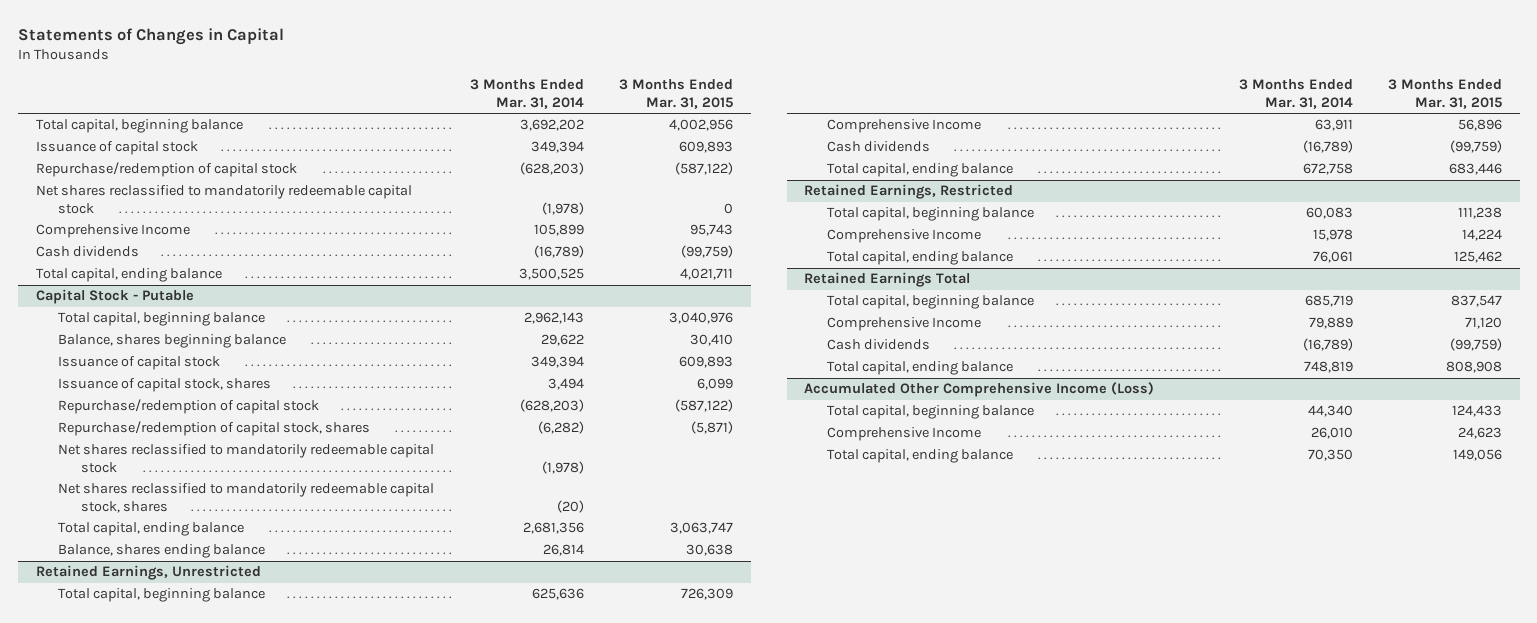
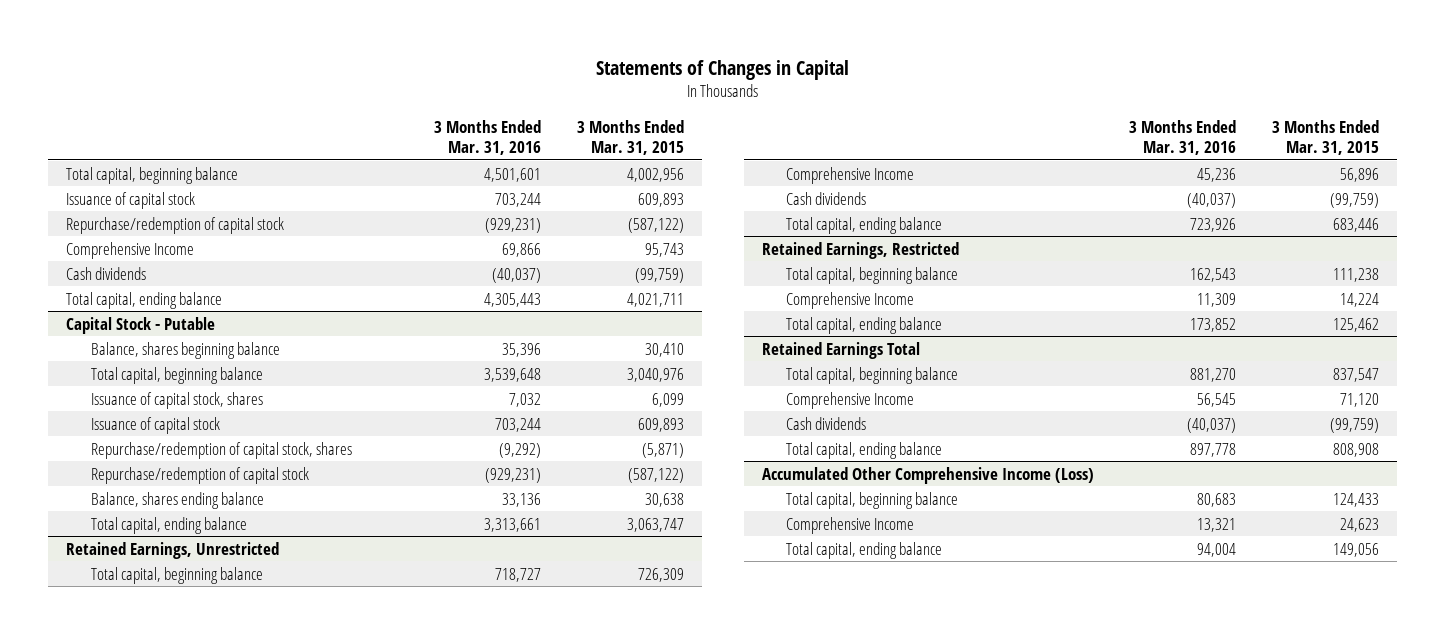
[469,79,584,109] 3 Months Ended Mar. 31, 2014 -> none
none -> [434,119,542,156] 3 Months Ended Mar. 31, 2016
[35,185,412,215] Net shares reclassified to mandatorily redeemable capital stock -> none
[58,312,266,327] Total capital, beginning balance -> [90,366,263,384] Total capital, beginning balance
[58,356,221,371] Issuance of capital stock -> [90,416,220,434] Issuance of capital stock
[58,444,435,474] Net shares reclassified to mandatorily redeemable capital stock -> none
[58,483,435,514] Net shares reclassified to mandatorily redeemable capital stock, shares -> none
[58,399,320,415] Repurchase/redemption of capital stock -> [90,466,309,484] Repurchase/redemption of capital stock
[58,522,245,537] Total capital, ending balance -> [90,516,247,534] Total capital, ending balance

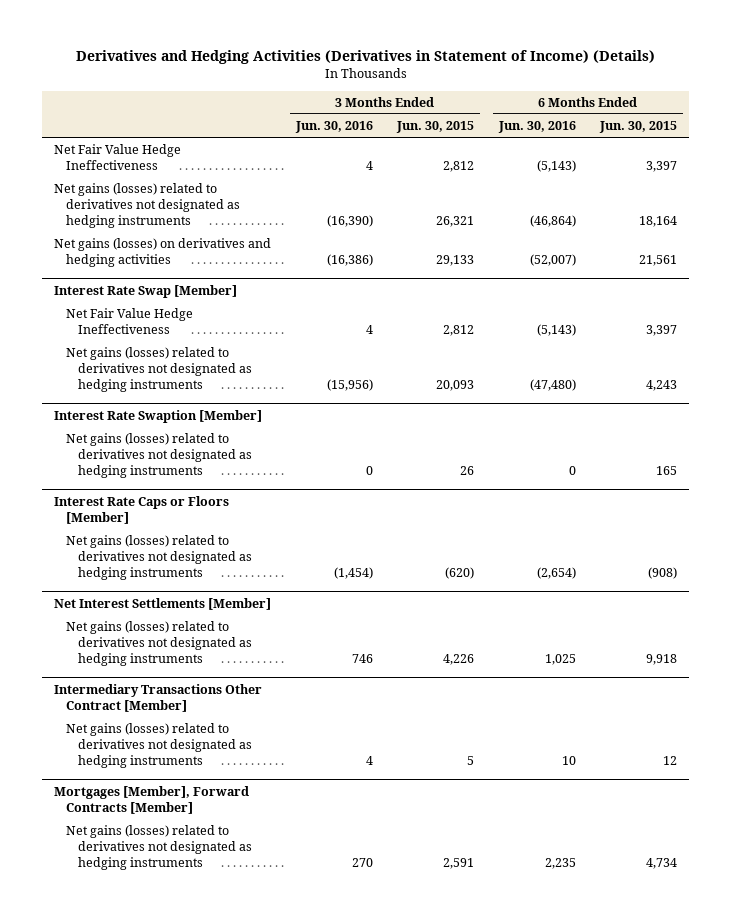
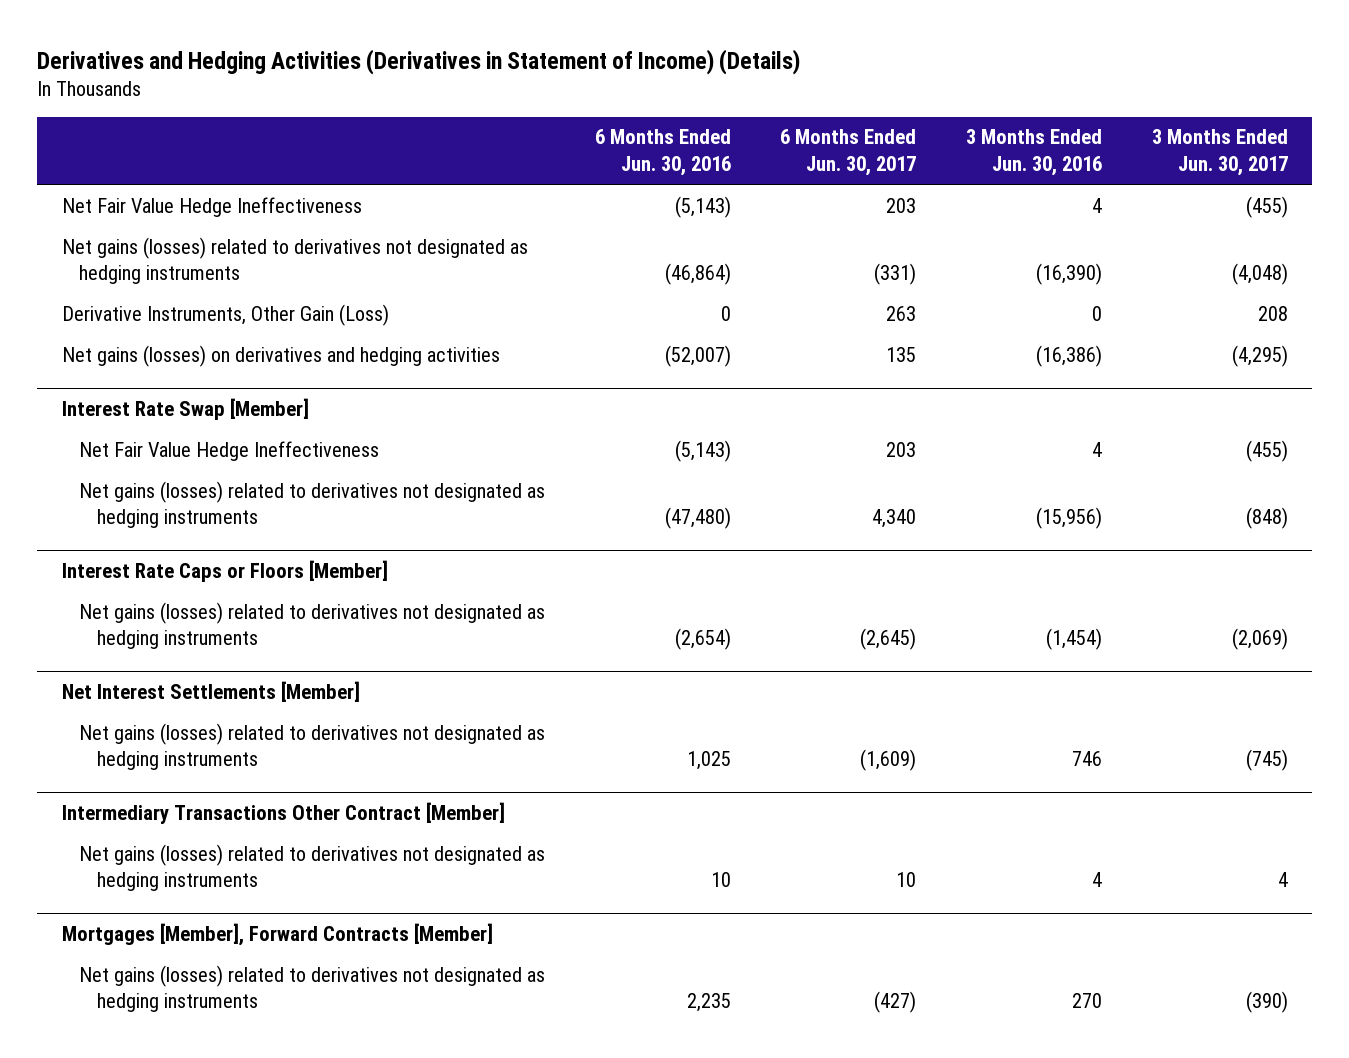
[396,121,475,134] Jun. 30, 2015 -> none
[599,121,678,134] Jun. 30, 2015 -> none
none -> [780,129,917,176] 6 Months Ended Jun. 30, 2017
none -> [1151,129,1288,176] 3 Months Ended Jun. 30, 2017
none -> [61,303,389,326] Derivative Instruments, Other Gain (Loss)
[54,410,263,424] Interest Rate Swaption [Member] -> none
[66,433,252,478] Net gains (losses) related to derivatives not designated as hedging instruments -> none

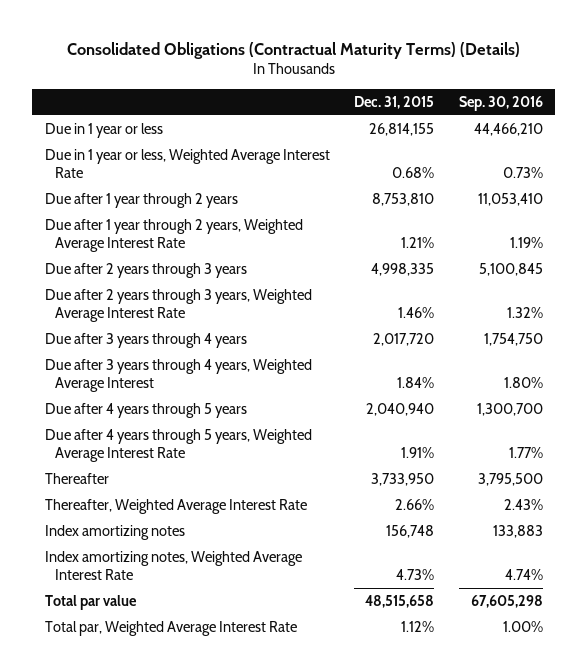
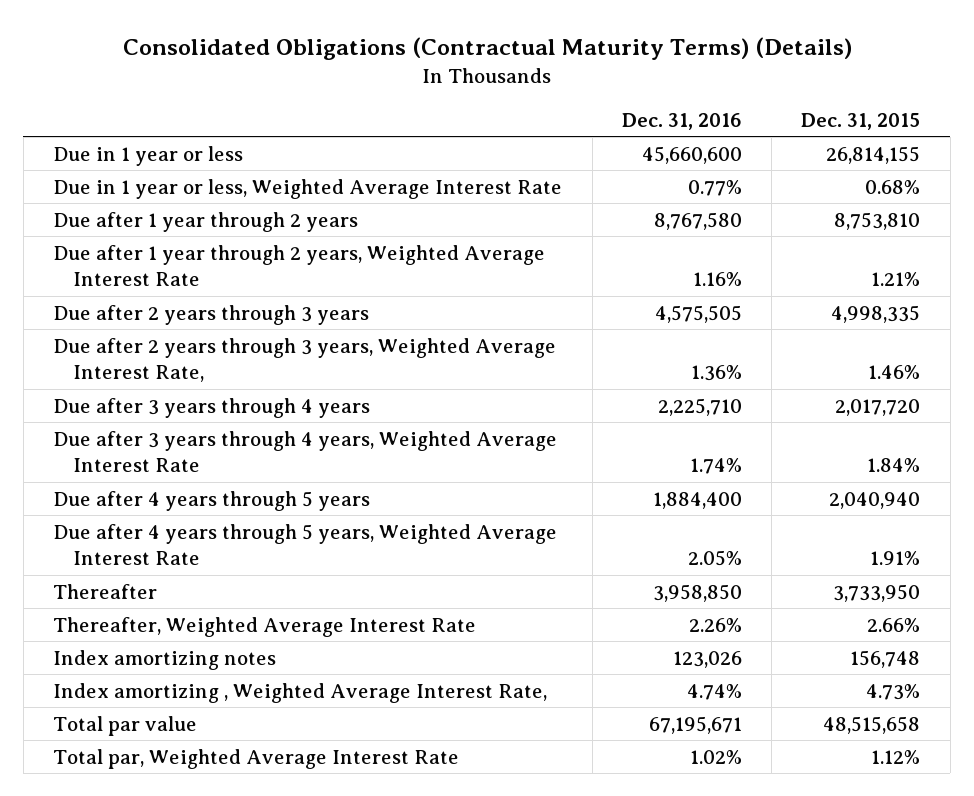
[458,96,543,112] Sep. 30, 2016 -> none
none -> [621,112,742,130] Dec. 31, 2016
[44,289,312,323] Due after 2 years through 3 years, Weighted Average Interest Rate -> [53,337,557,383] Due after 2 years through 3 years, Weighted Average Interest Rate,
[44,359,312,393] Due after 3 years through 4 years, Weighted Average Interest -> [53,430,558,473] Due after 3 years through 4 years, Weighted Average Interest Rate
[44,551,302,581] Index amortizing notes, Weighted Average Interest Rate -> [53,682,548,703] Index amortizing , Weighted Average Interest Rate,

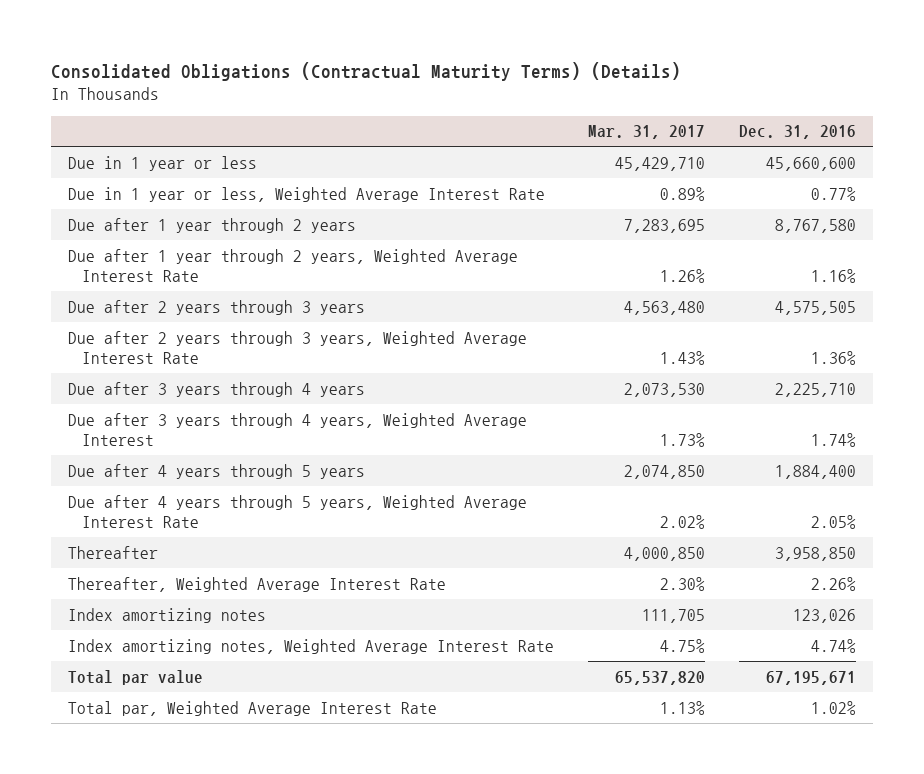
[801,112,921,130] Dec. 31, 2015 -> none
none -> [587,125,705,140] Mar. 31, 2017
[53,337,557,383] Due after 2 years through 3 years, Weighted Average Interest Rate, -> [68,330,528,364] Due after 2 years through 3 years, Weighted Average Interest Rate
[53,430,558,473] Due after 3 years through 4 years, Weighted Average Interest Rate -> [68,412,528,446] Due after 3 years through 4 years, Weighted Average Interest
[53,682,548,703] Index amortizing , Weighted Average Interest Rate, -> [68,638,555,654] Index amortizing notes, Weighted Average Interest Rate

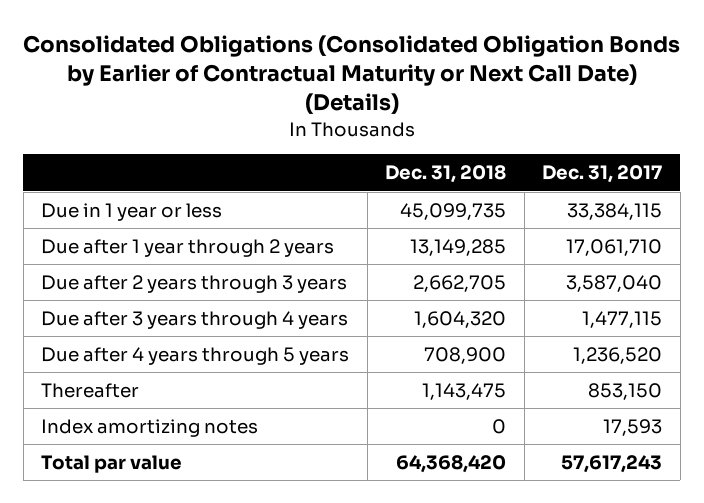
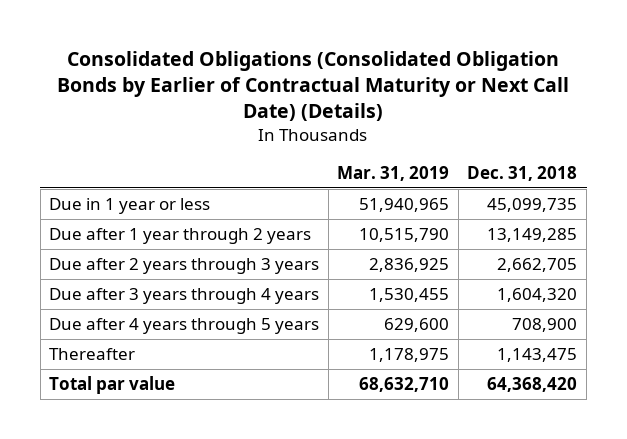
[542,165,663,184] Dec. 31, 2017 -> none
none -> [337,165,450,181] Mar. 31, 2019
[41,419,259,438] Index amortizing notes -> none

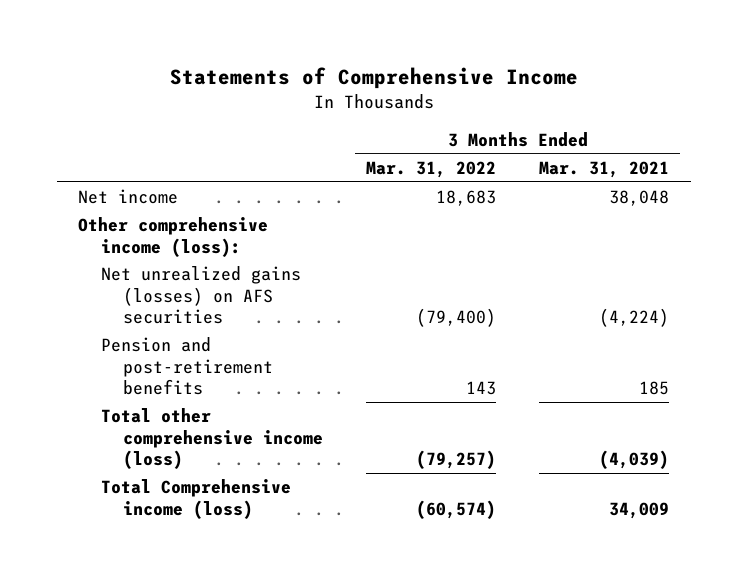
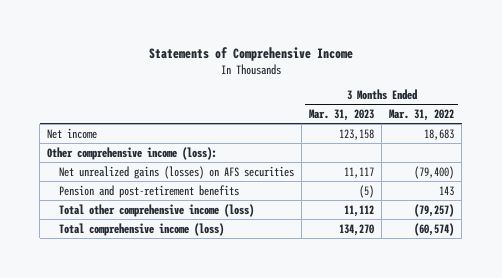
[539,160,670,178] Mar. 31, 2021 -> none
none -> [308,108,374,121] Mar. 31, 2023
[100,479,291,519] Total Comprehensive income (loss) -> [58,222,224,236] Total comprehensive income (loss)

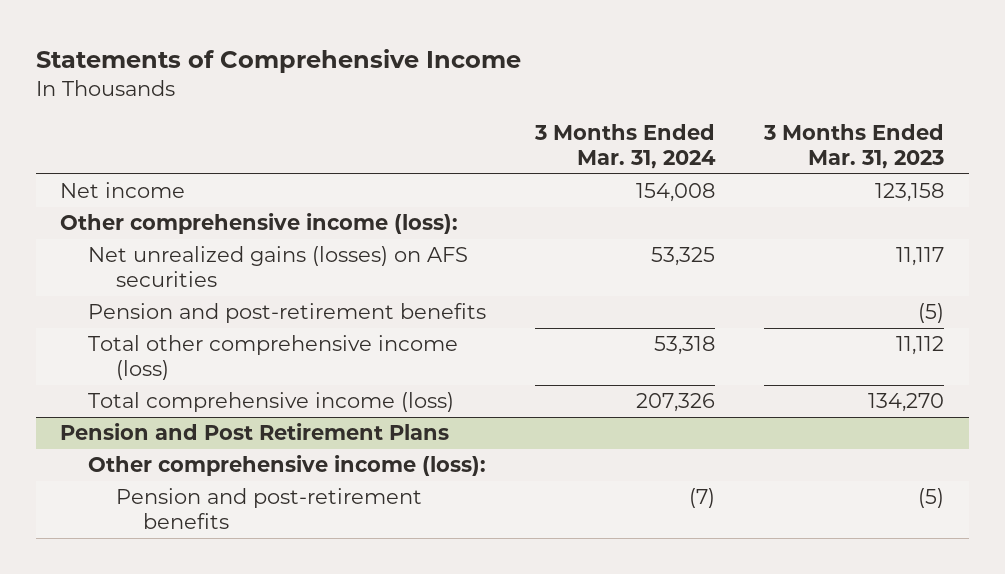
[389,108,455,121] Mar. 31, 2022 -> none
none -> [534,124,717,169] 3 Months Ended Mar. 31, 2024
none -> [60,423,450,441] Pension and Post Retirement Plans
none -> [87,455,486,477] Other comprehensive income (loss):
none -> [115,488,422,529] Pension and post-retirement benefits

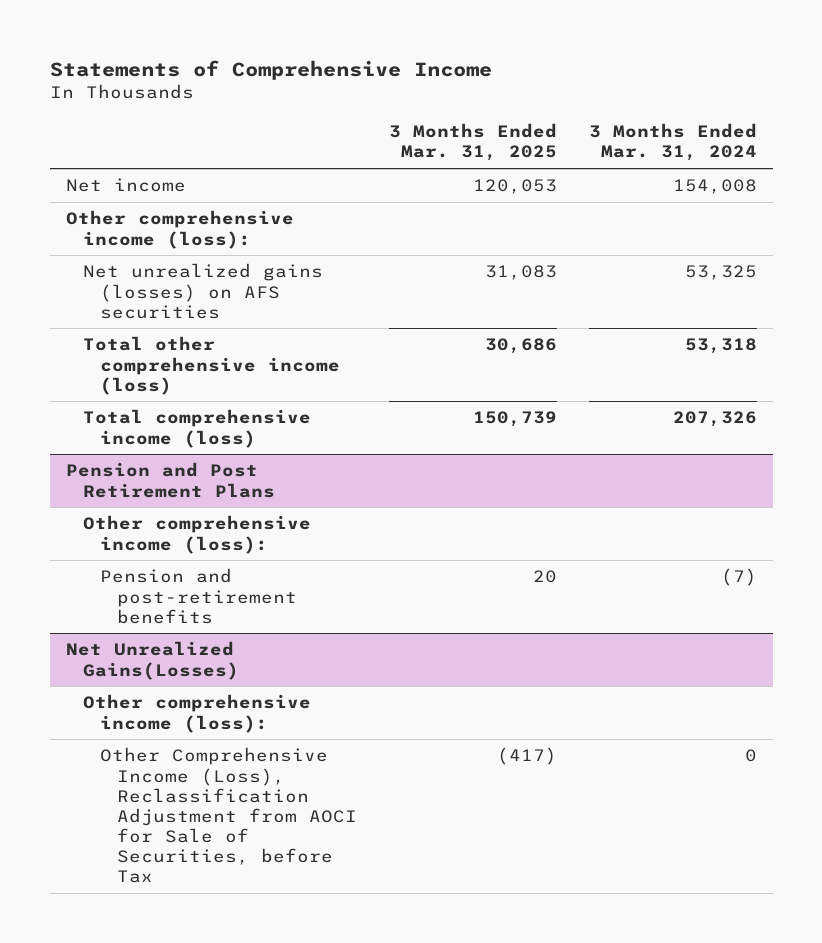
[763,124,945,169] 3 Months Ended Mar. 31, 2023 -> none
none -> [389,123,558,162] 3 Months Ended Mar. 31, 2025
[87,303,486,324] Pension and post-retirement benefits -> none
none -> [65,641,239,680] Net Unrealized Gains(Losses)
none -> [82,694,311,733] Other comprehensive income (loss):
none -> [99,747,358,883] Other Comprehensive Income (Loss), Reclassification Adjustment from AOCI for Sale of Securities, before Tax

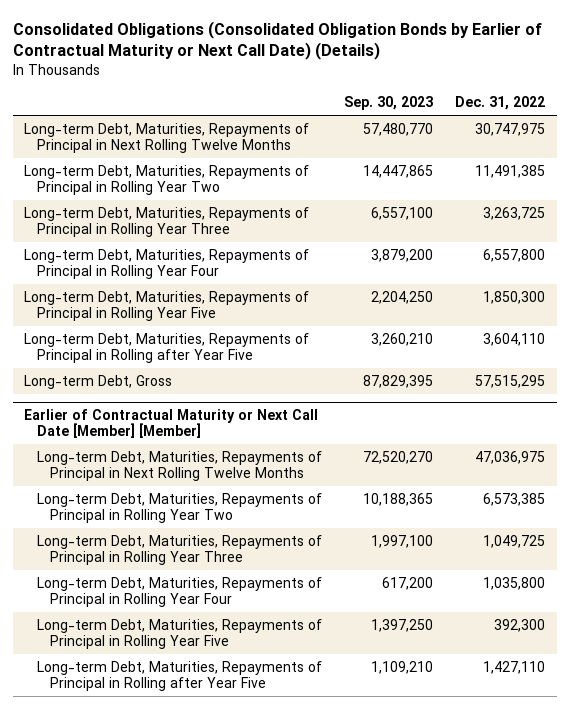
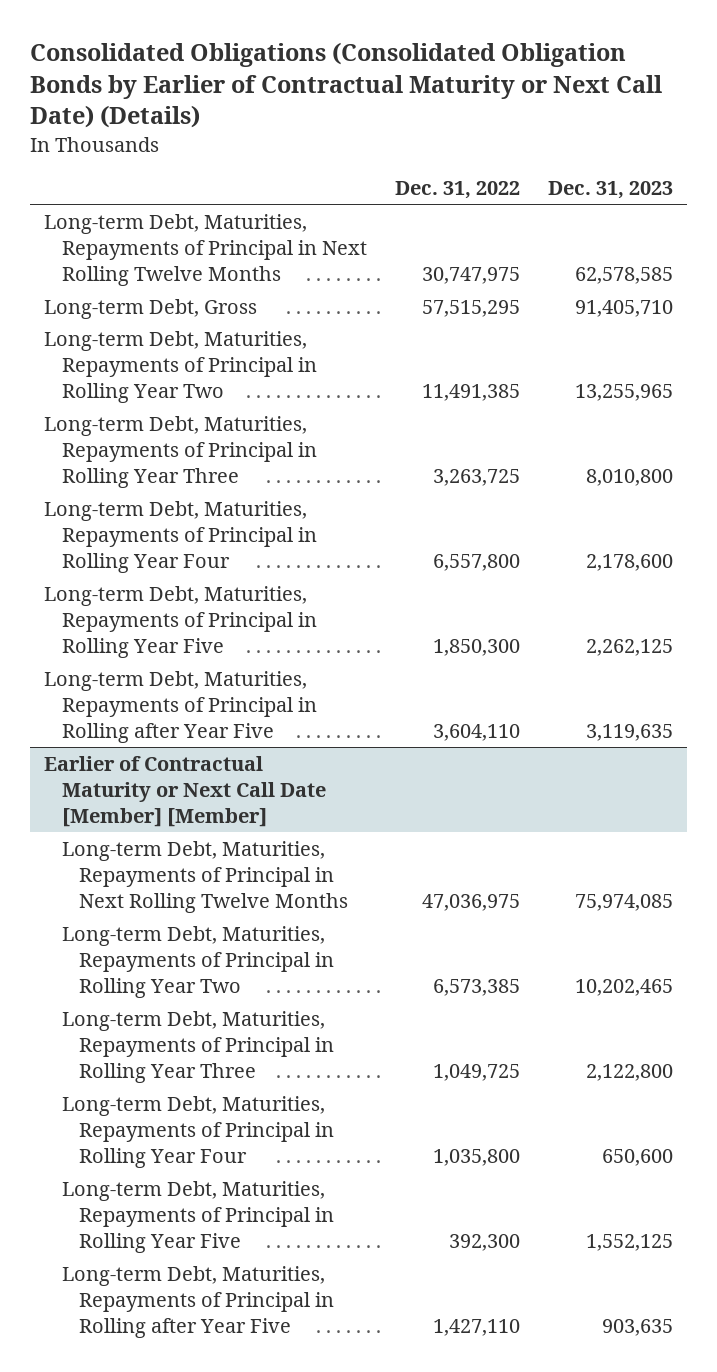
[344,96,434,111] Sep. 30, 2023 -> none
none -> [548,181,674,200] Dec. 31, 2023
[23,374,172,389] Long-term Debt, Gross -> [44,298,258,319] Long-term Debt, Gross

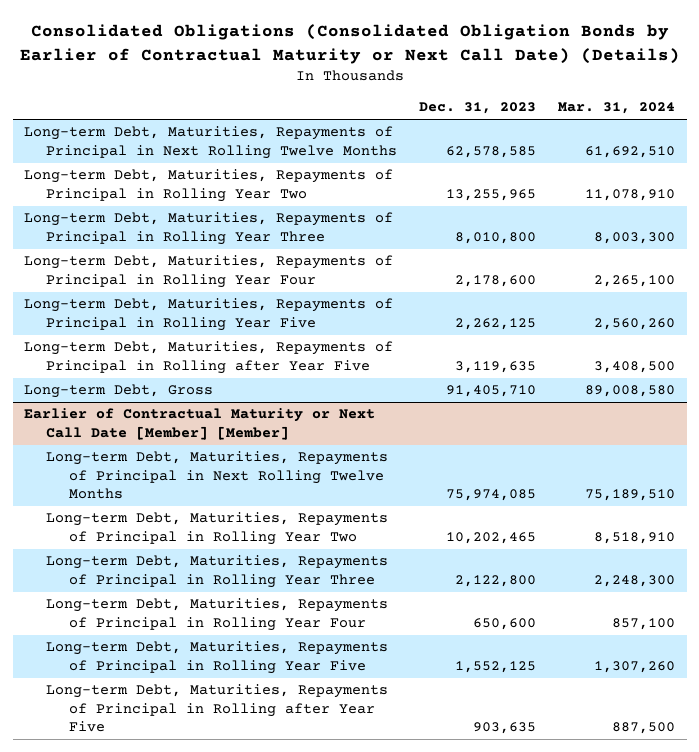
[394,181,520,200] Dec. 31, 2022 -> none
none -> [558,102,676,115] Mar. 31, 2024
[44,298,258,319] Long-term Debt, Gross -> [23,384,213,399] Long-term Debt, Gross

